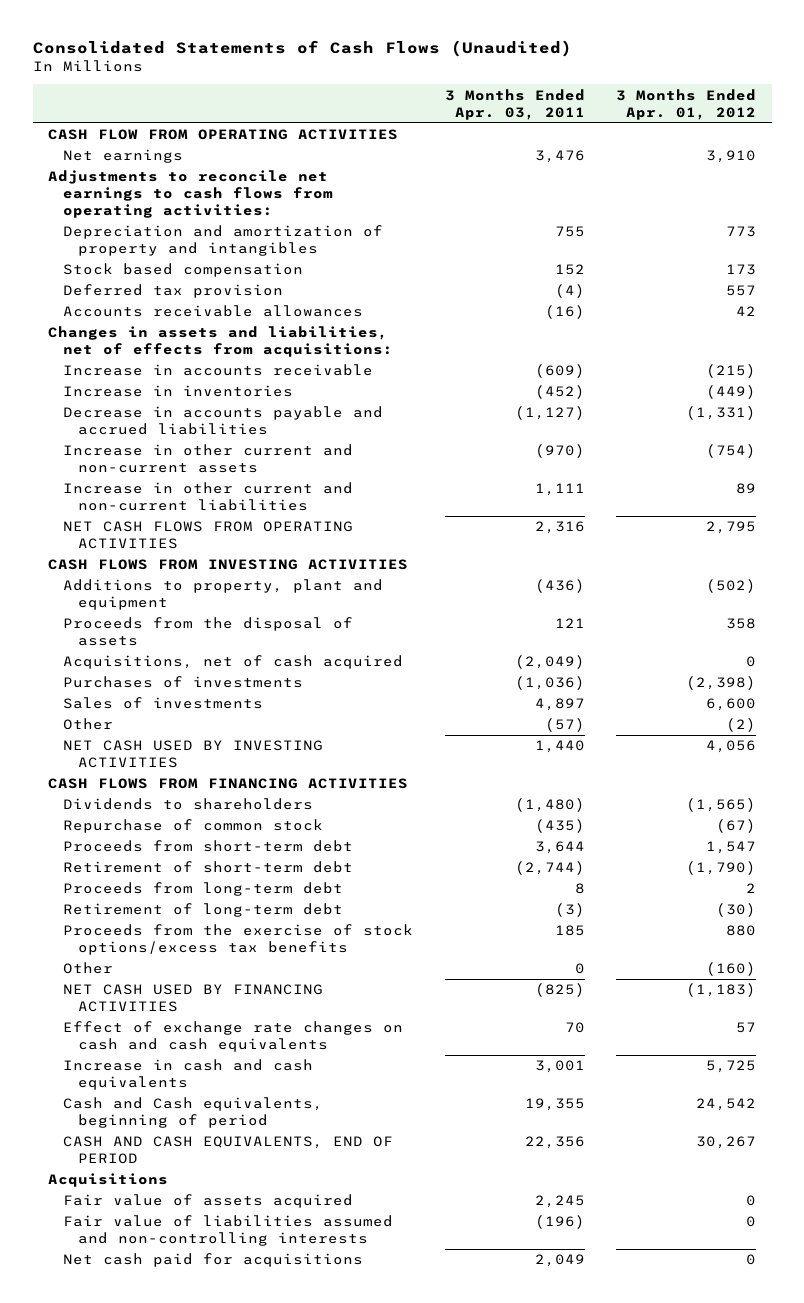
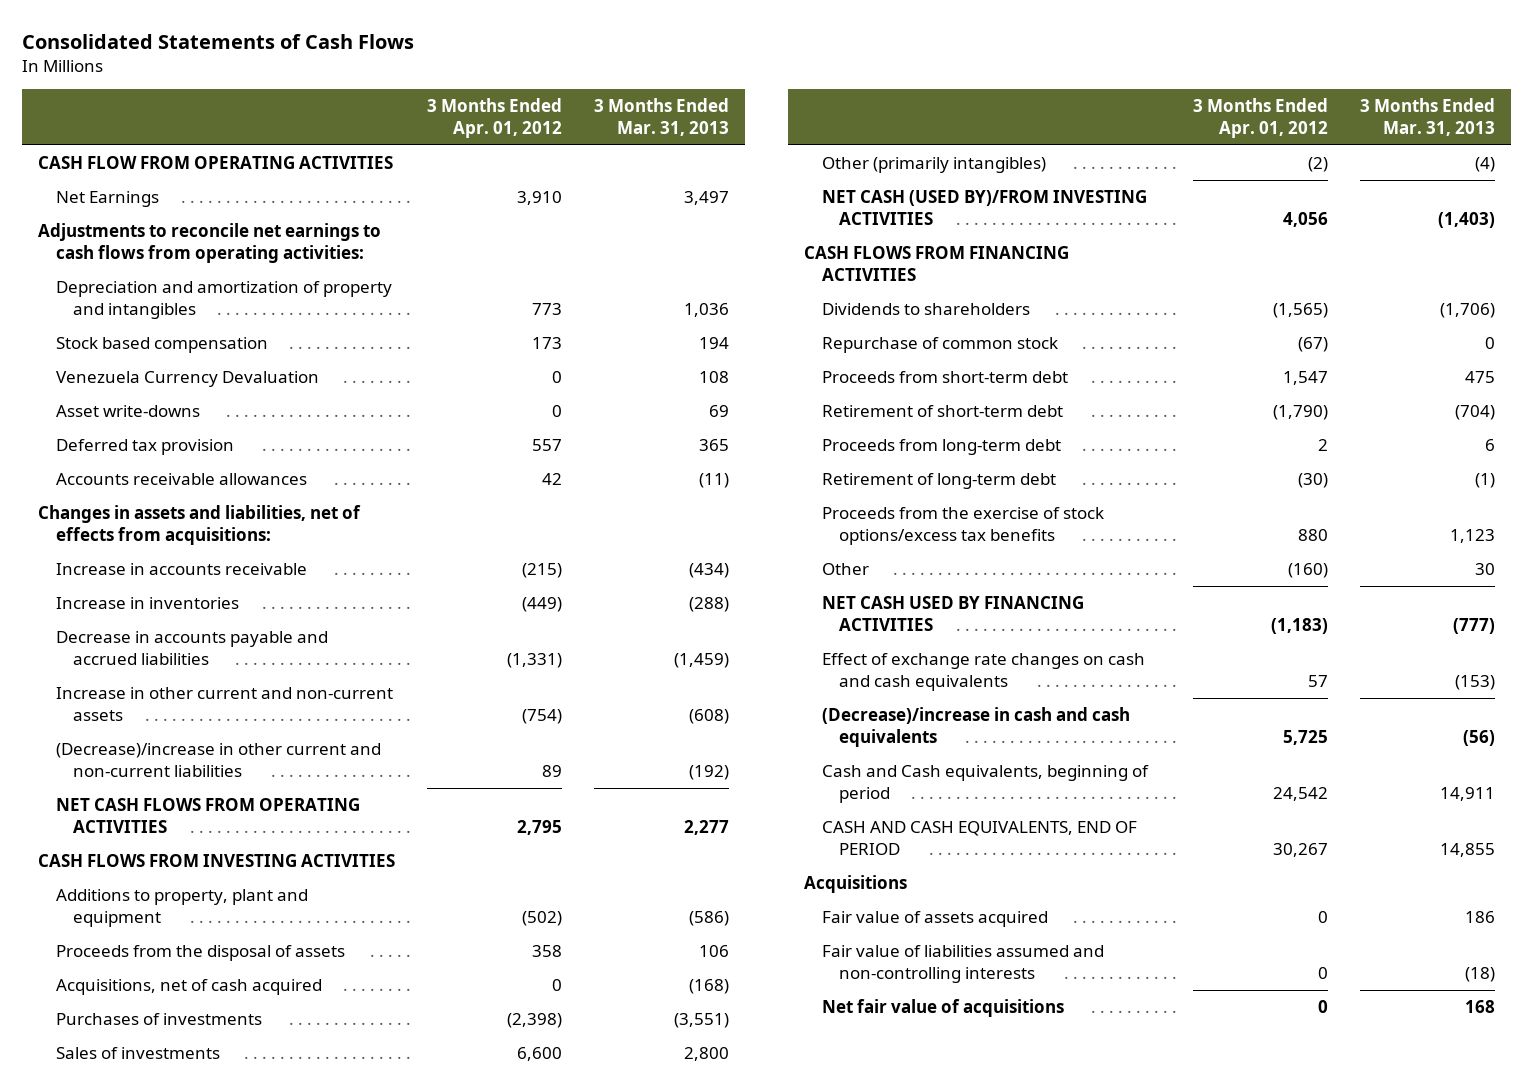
[32,40,572,58] Consolidated Statements of Cash Flows (Unaudited) -> [22,33,415,49] Consolidated Statements of Cash Flows
[444,88,585,120] 3 Months Ended Apr. 03, 2011 -> none
none -> [594,98,730,137] 3 Months Ended Mar. 31, 2013
[63,149,184,164] Net earnings -> [55,191,159,208] Net Earnings
none -> [55,371,319,388] Venezuela Currency Devaluation
none -> [55,405,200,418] Asset write-downs
[63,482,354,512] Increase in other current and non-current liabilities -> [55,743,381,777] (Decrease)/increase in other current and non-current liabilities
[63,718,114,731] Other -> [821,157,1046,174] Other (primarily intangibles)
[63,740,324,769] NET CASH USED BY INVESTING ACTIVITIES -> [821,190,1147,225] NET CASH (USED BY)/FROM INVESTING ACTIVITIES
[63,1059,314,1091] Increase in cash and cash equivalents -> [821,707,1130,747] (Decrease)/increase in cash and cash equivalents
[63,1253,364,1268] Net cash paid for acquisitions -> [821,999,1064,1018] Net fair value of acquisitions

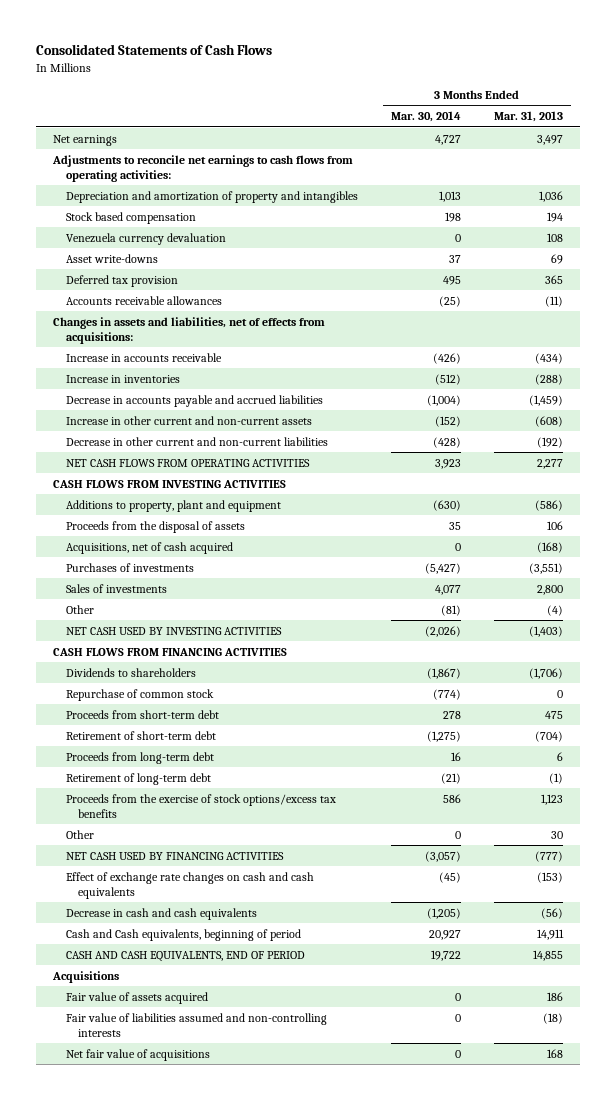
[427,98,563,139] 3 Months Ended Apr. 01, 2012 -> none
none -> [390,111,461,123] Mar. 30, 2014
[38,156,394,170] CASH FLOW FROM OPERATING ACTIVITIES -> none
[55,191,159,208] Net Earnings -> [52,134,117,146] Net earnings
[55,371,319,388] Venezuela Currency Devaluation -> [65,232,226,245] Venezuela currency devaluation
[55,743,381,777] (Decrease)/increase in other current and non-current liabilities -> [65,436,328,446] Decrease in other current and non-current liabilities
[821,157,1046,174] Other (primarily intangibles) -> [65,604,94,614] Other
[821,190,1147,225] NET CASH (USED BY)/FROM INVESTING ACTIVITIES -> [65,626,282,635] NET CASH USED BY INVESTING ACTIVITIES
[821,707,1130,747] (Decrease)/increase in cash and cash equivalents -> [65,907,257,920] Decrease in cash and cash equivalents

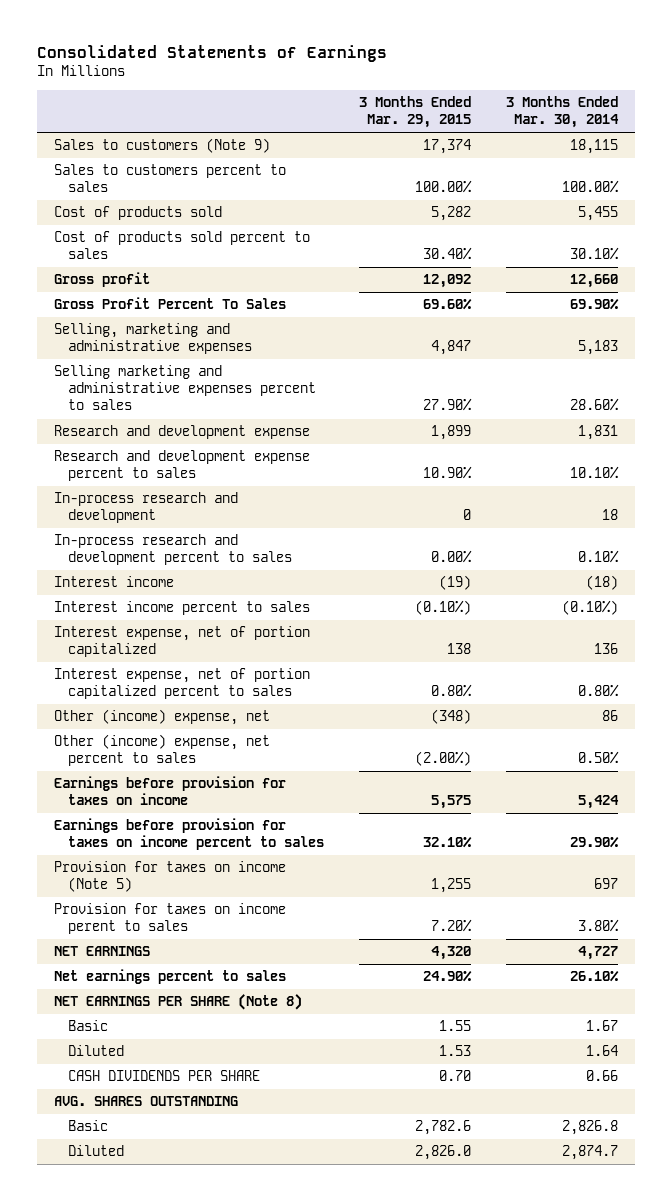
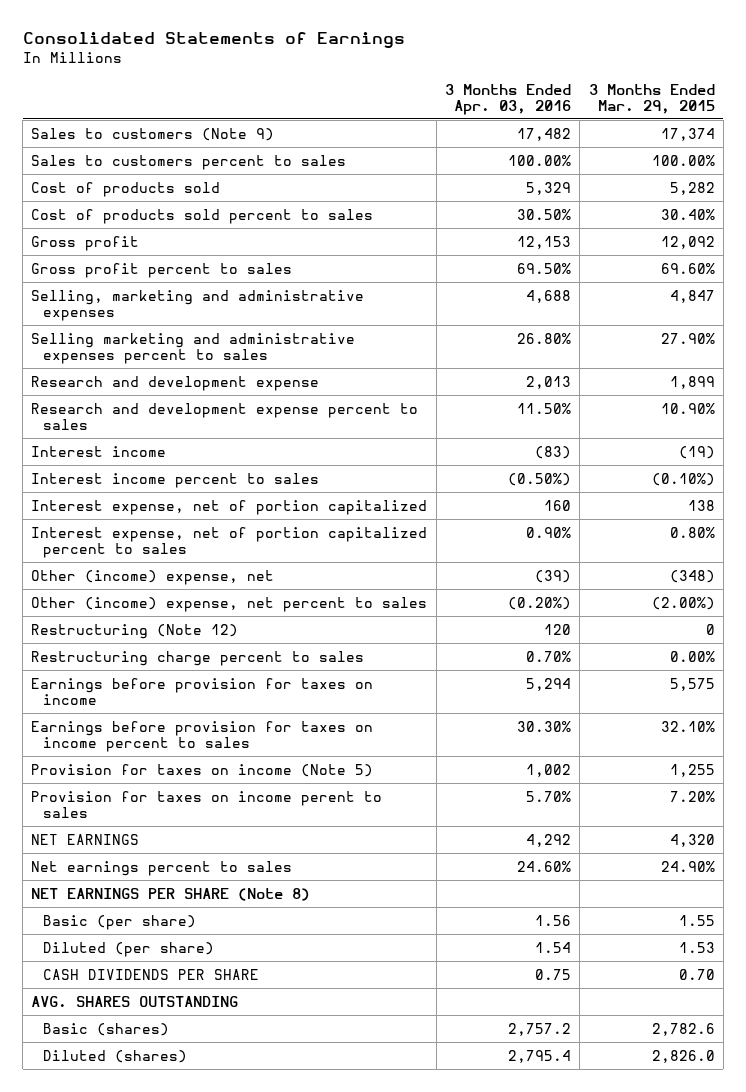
[505,96,619,129] 3 Months Ended Mar. 30, 2014 -> none
none -> [444,83,571,115] 3 Months Ended Apr. 03, 2016
[54,297,287,310] Gross Profit Percent To Sales -> [31,262,293,278] Gross profit percent to sales
[54,492,239,524] In-process research and development -> none
[54,534,293,566] In-process research and development percent to sales -> none
none -> [31,623,239,639] Restructuring (Note 12)
none -> [31,650,365,666] Restructuring charge percent to sales
[68,1020,109,1032] Basic -> [43,914,197,930] Basic (per share)
[68,1045,125,1057] Diluted -> [43,941,215,957] Diluted (per share)
[68,1120,109,1132] Basic -> [43,1022,170,1036] Basic (shares)
[68,1145,125,1157] Diluted -> [43,1049,188,1063] Diluted (shares)

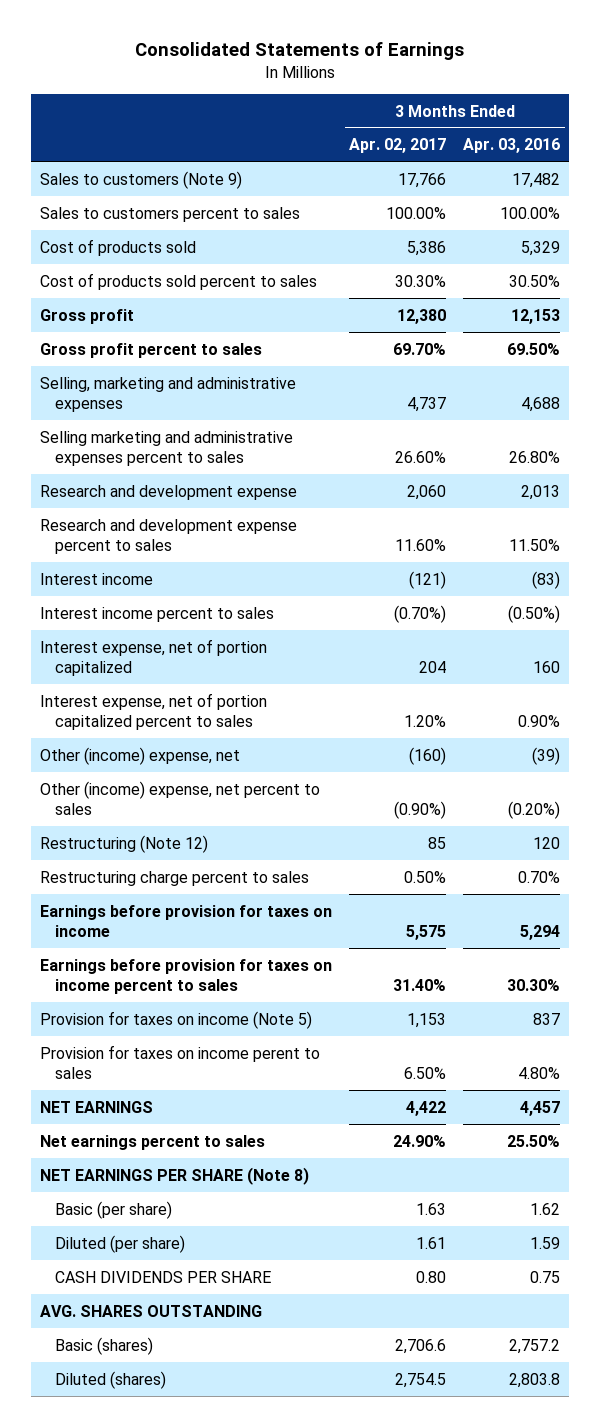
[588,83,715,114] 3 Months Ended Mar. 29, 2015 -> none
none -> [349,138,447,154] Apr. 02, 2017
[525,763,571,777] 1,002 -> [533,1012,561,1025] 837
[525,790,571,802] 5.70% -> [518,1067,561,1080] 4.80%
[525,833,571,847] 4,292 -> [520,1100,561,1116] 4,457
[516,860,571,872] 24.60% -> [507,1134,561,1147] 25.50%
[534,914,571,926] 1.56 -> [530,1202,561,1215] 1.62
[534,941,571,953] 1.54 -> [530,1236,561,1249] 1.59
[507,1049,571,1063] 2,795.4 -> [509,1372,561,1388] 2,803.8

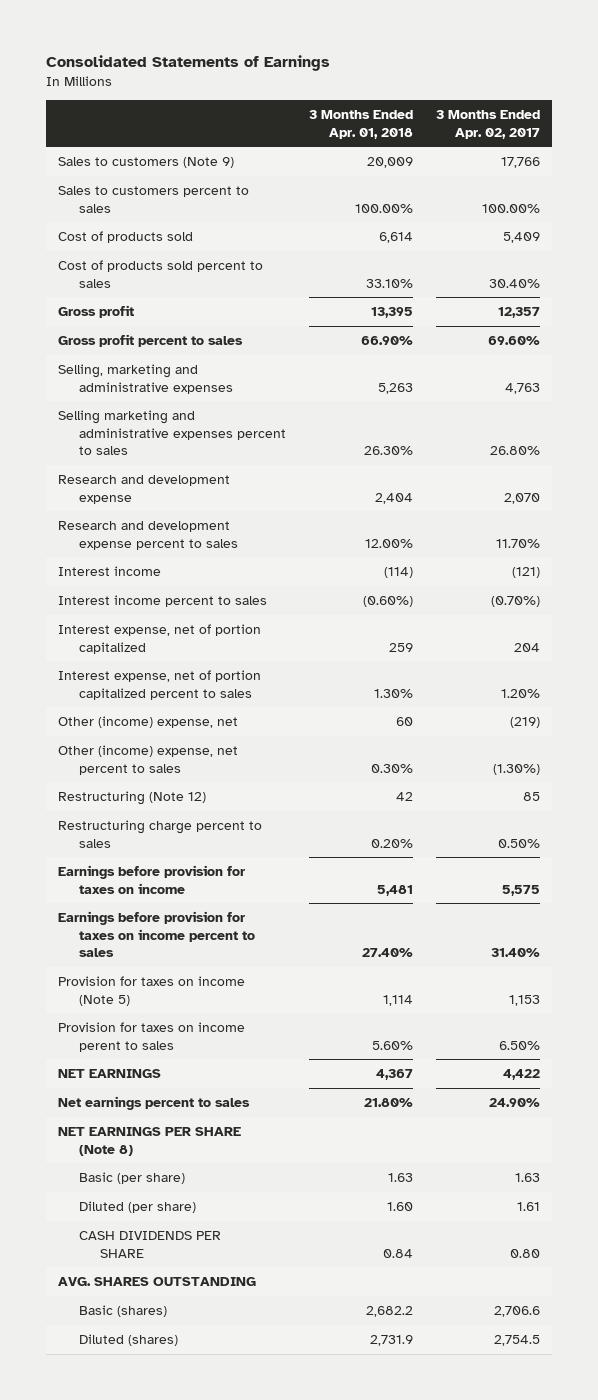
[463,138,561,154] Apr. 03, 2016 -> none
none -> [309,109,414,139] 3 Months Ended Apr. 01, 2018
[407,240,447,256] 5,386 -> [503,231,541,243] 5,409
[395,274,447,287] 30.30% -> [489,278,541,288] 30.40%
[397,308,447,324] 12,380 -> [498,306,541,318] 12,357
[393,342,447,355] 69.70% -> [488,335,541,345] 69.60%
[407,397,447,413] 4,737 -> [505,382,541,394] 4,763
[395,451,447,464] 26.60% -> [490,446,541,456] 26.80%
[407,484,447,500] 2,060 -> [504,492,541,504] 2,070
[395,539,447,552] 11.60% -> [496,538,541,548] 11.70%
[409,746,447,765] (160) -> [510,716,541,728] (219)
[394,801,447,820] (0.90%) -> [493,763,541,775] (1.30%)

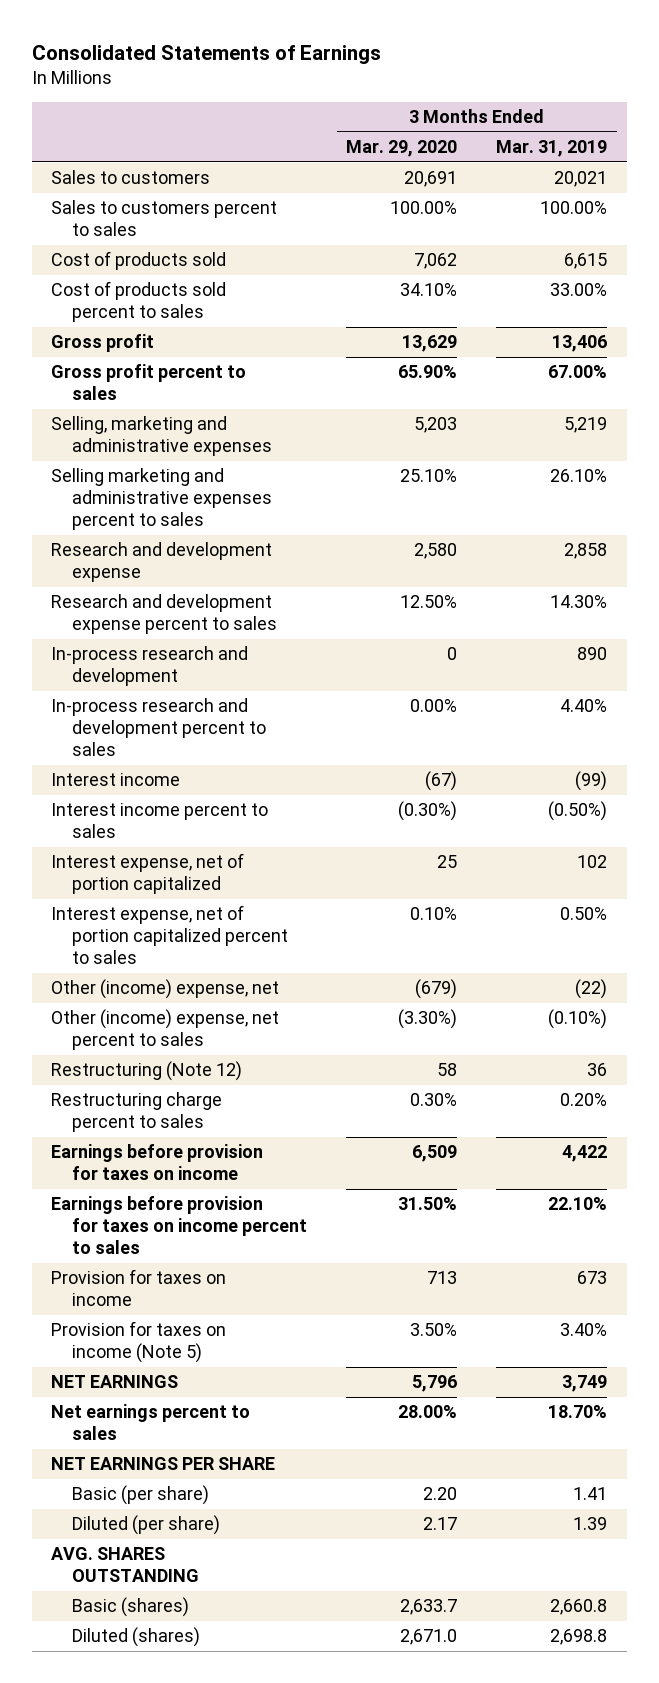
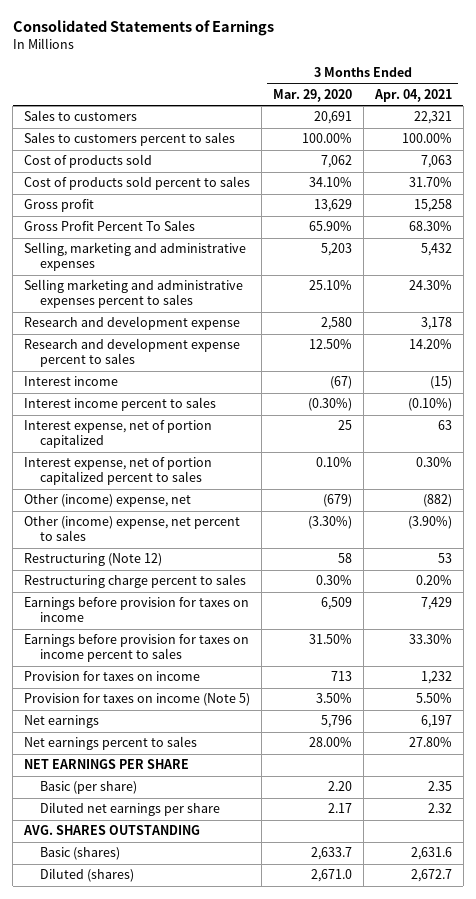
[496,140,608,158] Mar. 31, 2019 -> none
none -> [373,88,452,102] Apr. 04, 2021
[51,364,247,401] Gross profit percent to sales -> [24,220,196,232] Gross Profit Percent To Sales
[51,646,249,687] In-process research and development -> none
[51,698,267,757] In-process research and development percent to sales -> none
[51,1375,179,1389] NET EARNINGS -> [24,715,100,729] Net earnings
[72,1515,221,1536] Diluted (per share) -> [39,802,220,817] Diluted net earnings per share

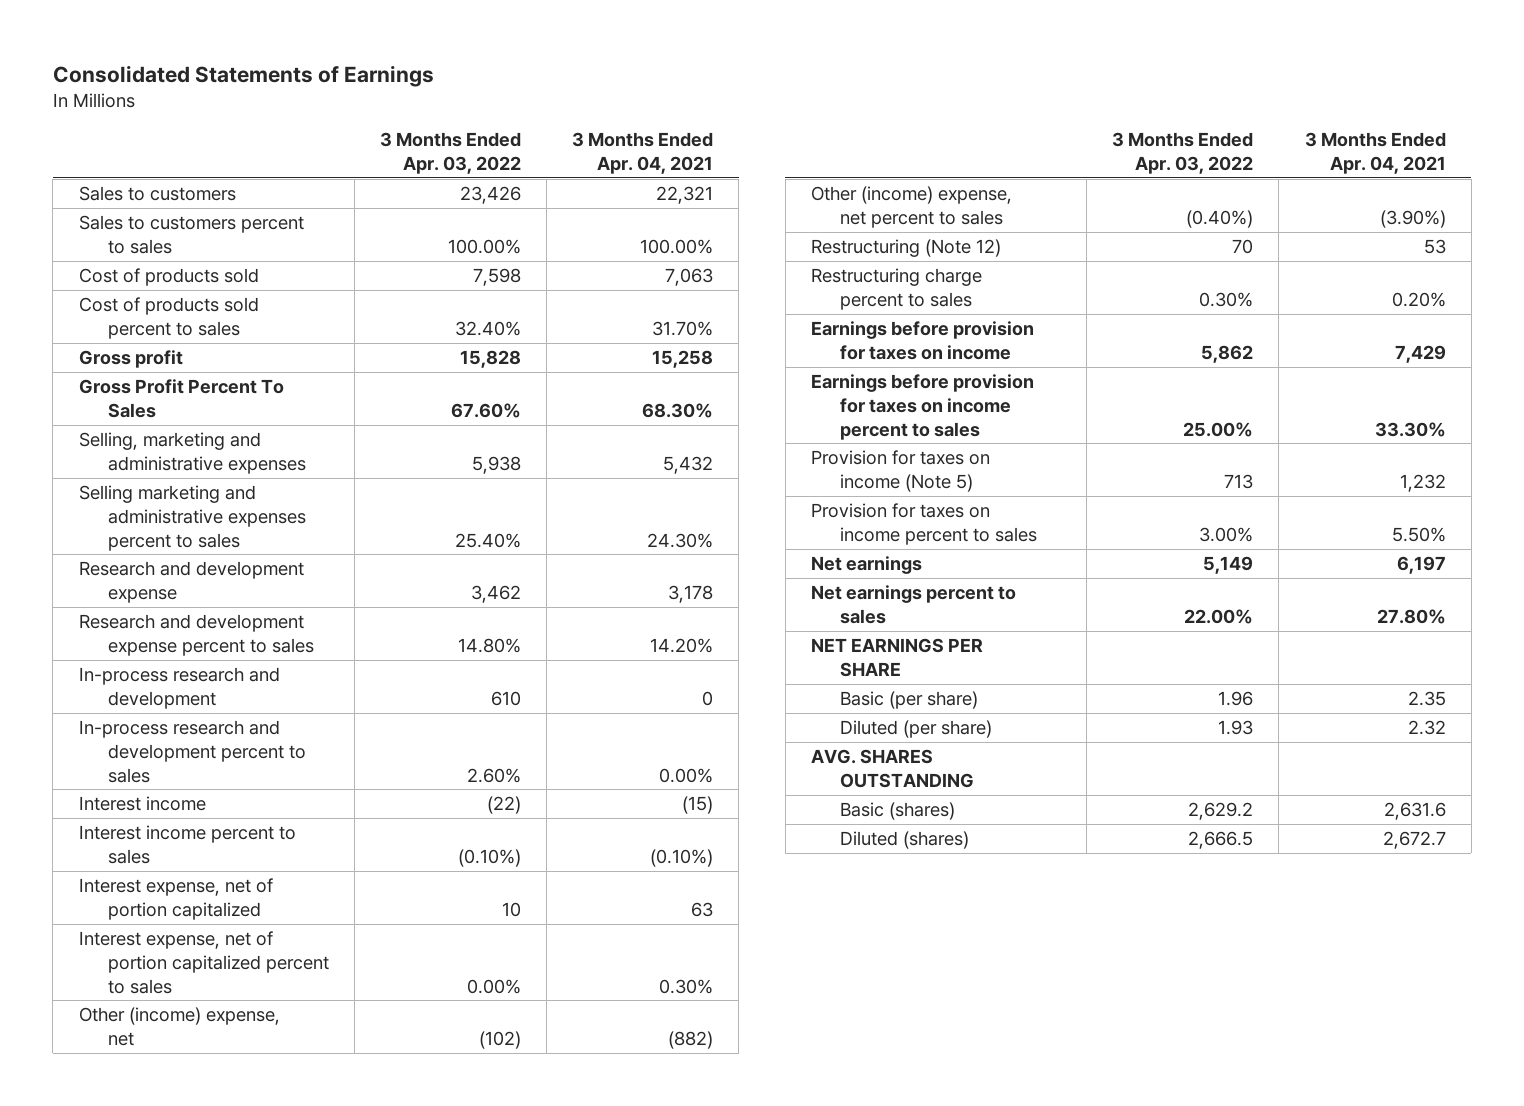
[273,88,353,102] Mar. 29, 2020 -> none
none -> [379,132,521,175] 3 Months Ended Apr. 03, 2022
none -> [78,666,280,709] In-process research and development
none -> [78,719,306,783] In-process research and development percent to sales
[24,671,201,682] Provision for taxes on income -> [810,449,990,492] Provision for taxes on income (Note 5)
[24,693,251,707] Provision for taxes on income (Note 5) -> [810,502,1038,545] Provision for taxes on income percent to sales
[39,802,220,817] Diluted net earnings per share -> [840,719,993,738] Diluted (per share)

